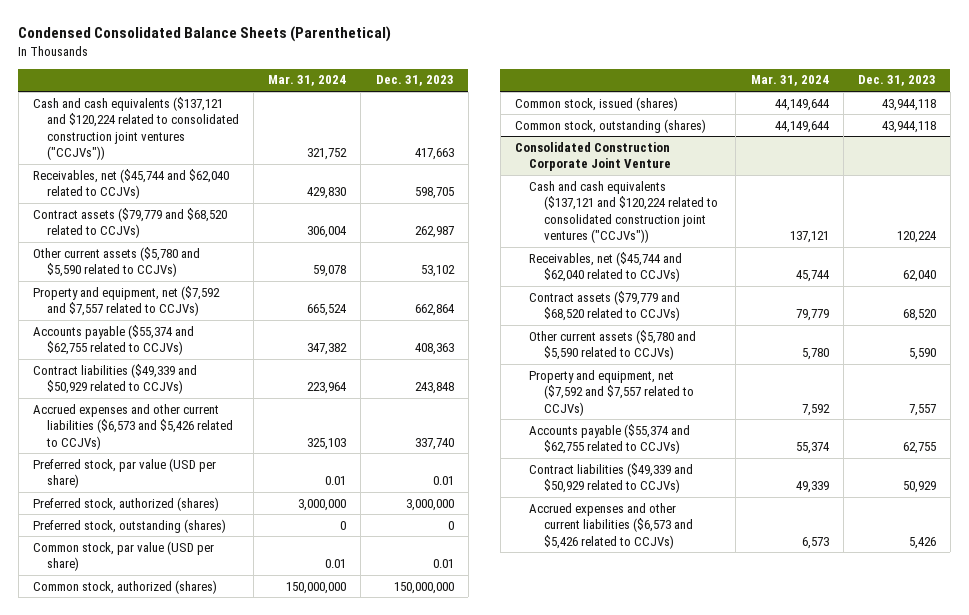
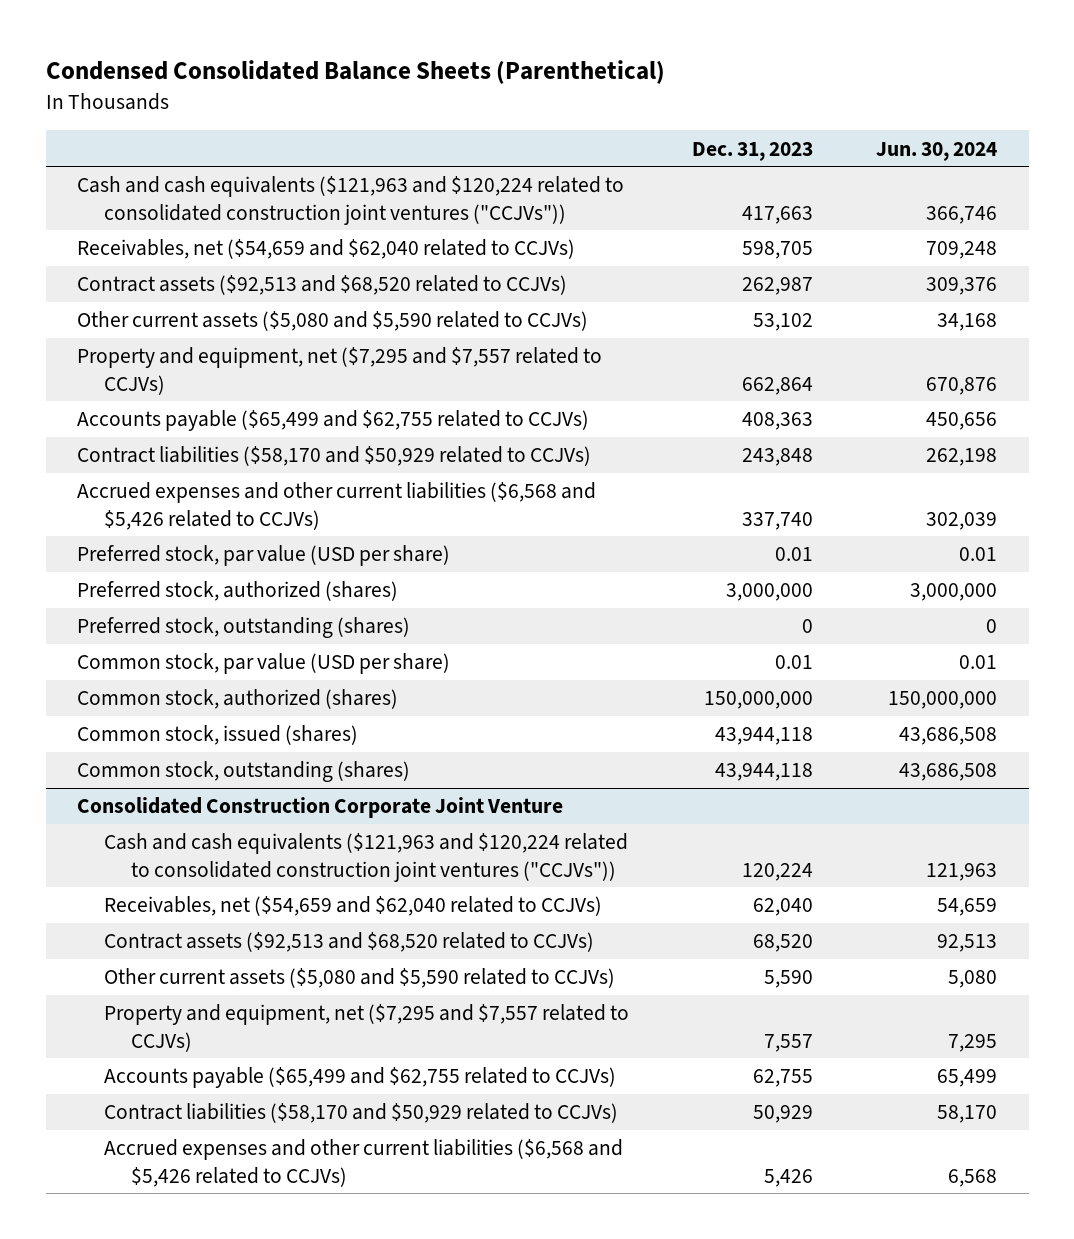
[268,75,347,87] Mar. 31, 2024 -> none
none -> [876,141,998,161] Jun. 30, 2024
[32,96,240,161] Cash and cash equivalents ($137,121 and $120,224 related to consolidated construction joint ventures ("CCJVs")) -> [77,176,625,225] Cash and cash equivalents ($121,963 and $120,224 related to consolidated construction joint ventures ("CCJVs"))
[32,168,229,200] Receivables, net ($45,744 and $62,040 related to CCJVs) -> [77,239,576,260] Receivables, net ($54,659 and $62,040 related to CCJVs)
[32,207,227,239] Contract assets ($79,779 and $68,520 related to CCJVs) -> [77,275,568,296] Contract assets ($92,513 and $68,520 related to CCJVs)
[32,246,200,278] Other current assets ($5,780 and $5,590 related to CCJVs) -> [77,311,589,332] Other current assets ($5,080 and $5,590 related to CCJVs)
[32,285,220,317] Property and equipment, net ($7,592 and $7,557 related to CCJVs) -> [77,347,603,395] Property and equipment, net ($7,295 and $7,557 related to CCJVs)
[32,324,194,356] Accounts payable ($55,374 and $62,755 related to CCJVs) -> [77,410,590,432] Accounts payable ($65,499 and $62,755 related to CCJVs)
[32,363,197,395] Contract liabilities ($49,339 and $50,929 related to CCJVs) -> [77,446,592,467] Contract liabilities ($58,170 and $50,929 related to CCJVs)
[32,403,234,450] Accrued expenses and other current liabilities ($6,573 and $5,426 related to CCJVs) -> [77,482,597,530] Accrued expenses and other current liabilities ($6,568 and $5,426 related to CCJVs)
[529,180,718,244] Cash and cash equivalents ($137,121 and $120,224 related to consolidated construction joint ventures ("CCJVs")) -> [104,833,629,882] Cash and cash equivalents ($121,963 and $120,224 related to consolidated construction joint ventures ("CCJVs"))
[529,251,683,283] Receivables, net ($45,744 and $62,040 related to CCJVs) -> [104,896,603,917] Receivables, net ($54,659 and $62,040 related to CCJVs)
[529,290,681,322] Contract assets ($79,779 and $68,520 related to CCJVs) -> [104,932,595,953] Contract assets ($92,513 and $68,520 related to CCJVs)
[529,329,697,361] Other current assets ($5,780 and $5,590 related to CCJVs) -> [104,968,616,989] Other current assets ($5,080 and $5,590 related to CCJVs)
[529,369,694,416] Property and equipment, net ($7,592 and $7,557 related to CCJVs) -> [104,1004,630,1052] Property and equipment, net ($7,295 and $7,557 related to CCJVs)
[529,423,691,455] Accounts payable ($55,374 and $62,755 related to CCJVs) -> [104,1067,617,1089] Accounts payable ($65,499 and $62,755 related to CCJVs)
[529,462,694,494] Contract liabilities ($49,339 and $50,929 related to CCJVs) -> [104,1103,619,1124] Contract liabilities ($58,170 and $50,929 related to CCJVs)
[529,502,693,549] Accrued expenses and other current liabilities ($6,573 and $5,426 related to CCJVs) -> [104,1139,624,1187] Accrued expenses and other current liabilities ($6,568 and $5,426 related to CCJVs)

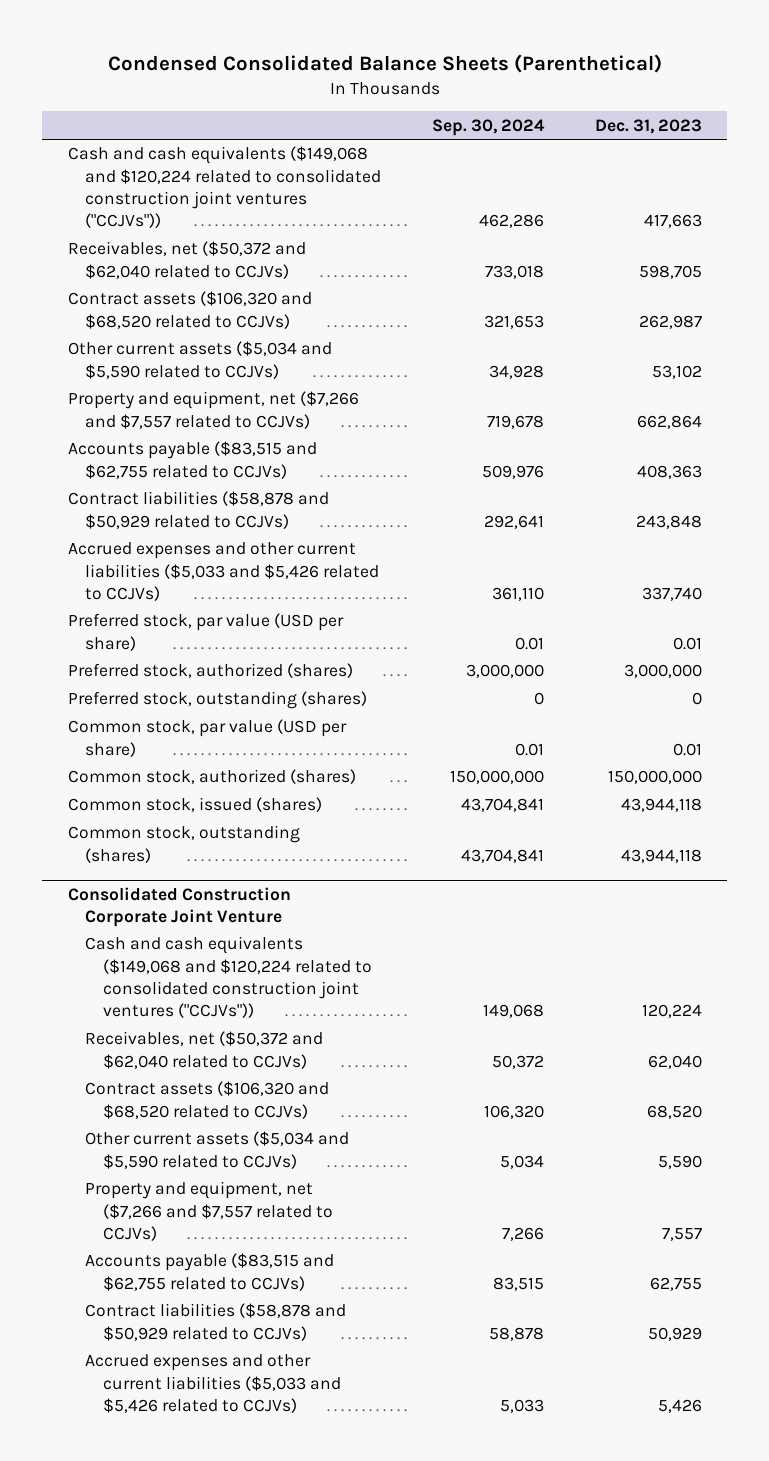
[876,141,998,161] Jun. 30, 2024 -> none
none -> [432,118,546,136] Sep. 30, 2024
[77,176,625,225] Cash and cash equivalents ($121,963 and $120,224 related to consolidated construction joint ventures ("CCJVs")) -> [67,146,382,229] Cash and cash equivalents ($149,068 and $120,224 related to consolidated construction joint ventures ("CCJVs"))
[77,239,576,260] Receivables, net ($54,659 and $62,040 related to CCJVs) -> [67,241,306,279] Receivables, net ($50,372 and $62,040 related to CCJVs)
[77,275,568,296] Contract assets ($92,513 and $68,520 related to CCJVs) -> [67,291,312,329] Contract assets ($106,320 and $68,520 related to CCJVs)
[77,311,589,332] Other current assets ($5,080 and $5,590 related to CCJVs) -> [67,341,332,379] Other current assets ($5,034 and $5,590 related to CCJVs)
[77,347,603,395] Property and equipment, net ($7,295 and $7,557 related to CCJVs) -> [67,391,359,429] Property and equipment, net ($7,266 and $7,557 related to CCJVs)
[77,410,590,432] Accounts payable ($65,499 and $62,755 related to CCJVs) -> [67,441,317,479] Accounts payable ($83,515 and $62,755 related to CCJVs)
[77,446,592,467] Contract liabilities ($58,170 and $50,929 related to CCJVs) -> [67,491,329,529] Contract liabilities ($58,878 and $50,929 related to CCJVs)
[77,482,597,530] Accrued expenses and other current liabilities ($6,568 and $5,426 related to CCJVs) -> [67,542,380,602] Accrued expenses and other current liabilities ($5,033 and $5,426 related to CCJVs)
[104,833,629,882] Cash and cash equivalents ($121,963 and $120,224 related to consolidated construction joint ventures ("CCJVs")) -> [85,936,373,1019] Cash and cash equivalents ($149,068 and $120,224 related to consolidated construction joint ventures ("CCJVs"))
[104,896,603,917] Receivables, net ($54,659 and $62,040 related to CCJVs) -> [85,1031,324,1069] Receivables, net ($50,372 and $62,040 related to CCJVs)
[104,932,595,953] Contract assets ($92,513 and $68,520 related to CCJVs) -> [85,1081,330,1119] Contract assets ($106,320 and $68,520 related to CCJVs)
[104,968,616,989] Other current assets ($5,080 and $5,590 related to CCJVs) -> [85,1131,350,1169] Other current assets ($5,034 and $5,590 related to CCJVs)
[104,1004,630,1052] Property and equipment, net ($7,295 and $7,557 related to CCJVs) -> [85,1181,334,1242] Property and equipment, net ($7,266 and $7,557 related to CCJVs)
[104,1067,617,1089] Accounts payable ($65,499 and $62,755 related to CCJVs) -> [85,1253,335,1291] Accounts payable ($83,515 and $62,755 related to CCJVs)
[104,1103,619,1124] Contract liabilities ($58,170 and $50,929 related to CCJVs) -> [85,1303,347,1341] Contract liabilities ($58,878 and $50,929 related to CCJVs)
[104,1139,624,1187] Accrued expenses and other current liabilities ($6,568 and $5,426 related to CCJVs) -> [85,1354,342,1414] Accrued expenses and other current liabilities ($5,033 and $5,426 related to CCJVs)

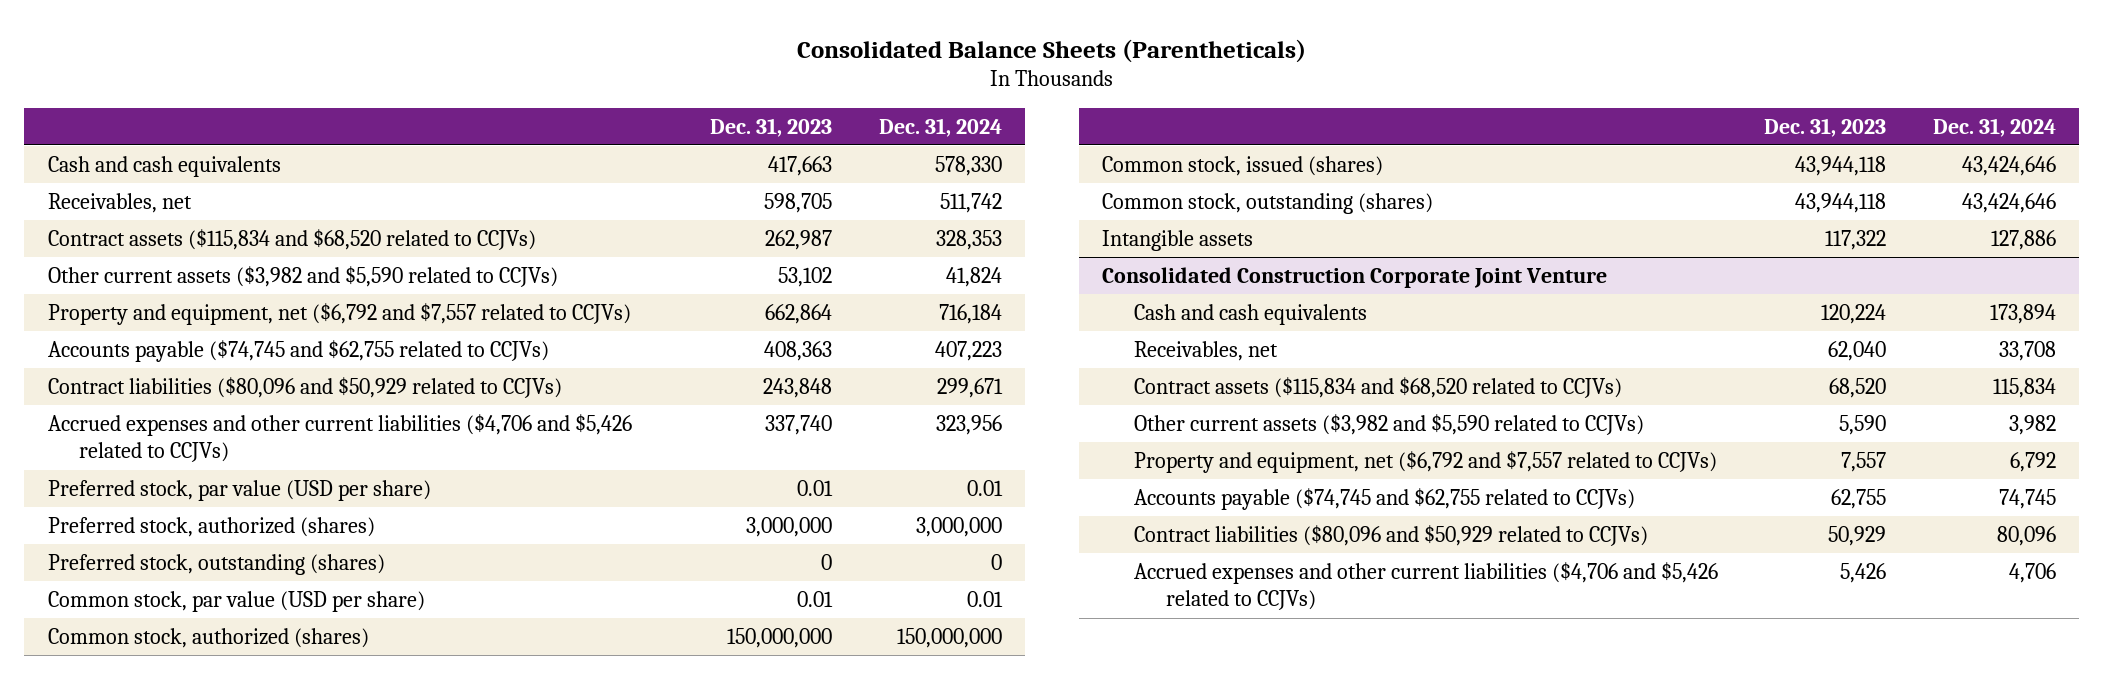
[107,53,662,73] Condensed Consolidated Balance Sheets (Parenthetical) -> [796,38,1306,63] Consolidated Balance Sheets (Parentheticals)
[432,118,546,136] Sep. 30, 2024 -> none
none -> [878,117,1002,137] Dec. 31, 2024
[67,146,382,229] Cash and cash equivalents ($149,068 and $120,224 related to consolidated construction joint ventures ("CCJVs")) -> [47,155,281,177] Cash and cash equivalents
[67,241,306,279] Receivables, net ($50,372 and $62,040 related to CCJVs) -> [47,192,192,213] Receivables, net
[67,291,312,329] Contract assets ($106,320 and $68,520 related to CCJVs) -> [47,228,536,250] Contract assets ($115,834 and $68,520 related to CCJVs)
[67,341,332,379] Other current assets ($5,034 and $5,590 related to CCJVs) -> [47,265,558,287] Other current assets ($3,982 and $5,590 related to CCJVs)
[67,391,359,429] Property and equipment, net ($7,266 and $7,557 related to CCJVs) -> [47,302,631,325] Property and equipment, net ($6,792 and $7,557 related to CCJVs)
[67,441,317,479] Accounts payable ($83,515 and $62,755 related to CCJVs) -> [47,339,549,362] Accounts payable ($74,745 and $62,755 related to CCJVs)
[67,491,329,529] Contract liabilities ($58,878 and $50,929 related to CCJVs) -> [47,376,562,398] Contract liabilities ($80,096 and $50,929 related to CCJVs)
[67,542,380,602] Accrued expenses and other current liabilities ($5,033 and $5,426 related to CCJVs) -> [47,413,632,463] Accrued expenses and other current liabilities ($4,706 and $5,426 related to CCJVs)
none -> [1101,229,1253,251] Intangible assets
[85,936,373,1019] Cash and cash equivalents ($149,068 and $120,224 related to consolidated construction joint ventures ("CCJVs")) -> [1133,303,1367,325] Cash and cash equivalents
[85,1031,324,1069] Receivables, net ($50,372 and $62,040 related to CCJVs) -> [1133,340,1278,361] Receivables, net
[85,1081,330,1119] Contract assets ($106,320 and $68,520 related to CCJVs) -> [1133,376,1622,398] Contract assets ($115,834 and $68,520 related to CCJVs)
[85,1131,350,1169] Other current assets ($5,034 and $5,590 related to CCJVs) -> [1133,413,1644,435] Other current assets ($3,982 and $5,590 related to CCJVs)
[85,1181,334,1242] Property and equipment, net ($7,266 and $7,557 related to CCJVs) -> [1133,450,1717,473] Property and equipment, net ($6,792 and $7,557 related to CCJVs)
[85,1253,335,1291] Accounts payable ($83,515 and $62,755 related to CCJVs) -> [1133,487,1635,510] Accounts payable ($74,745 and $62,755 related to CCJVs)
[85,1303,347,1341] Contract liabilities ($58,878 and $50,929 related to CCJVs) -> [1133,524,1648,546] Contract liabilities ($80,096 and $50,929 related to CCJVs)
[85,1354,342,1414] Accrued expenses and other current liabilities ($5,033 and $5,426 related to CCJVs) -> [1133,561,1718,611] Accrued expenses and other current liabilities ($4,706 and $5,426 related to CCJVs)

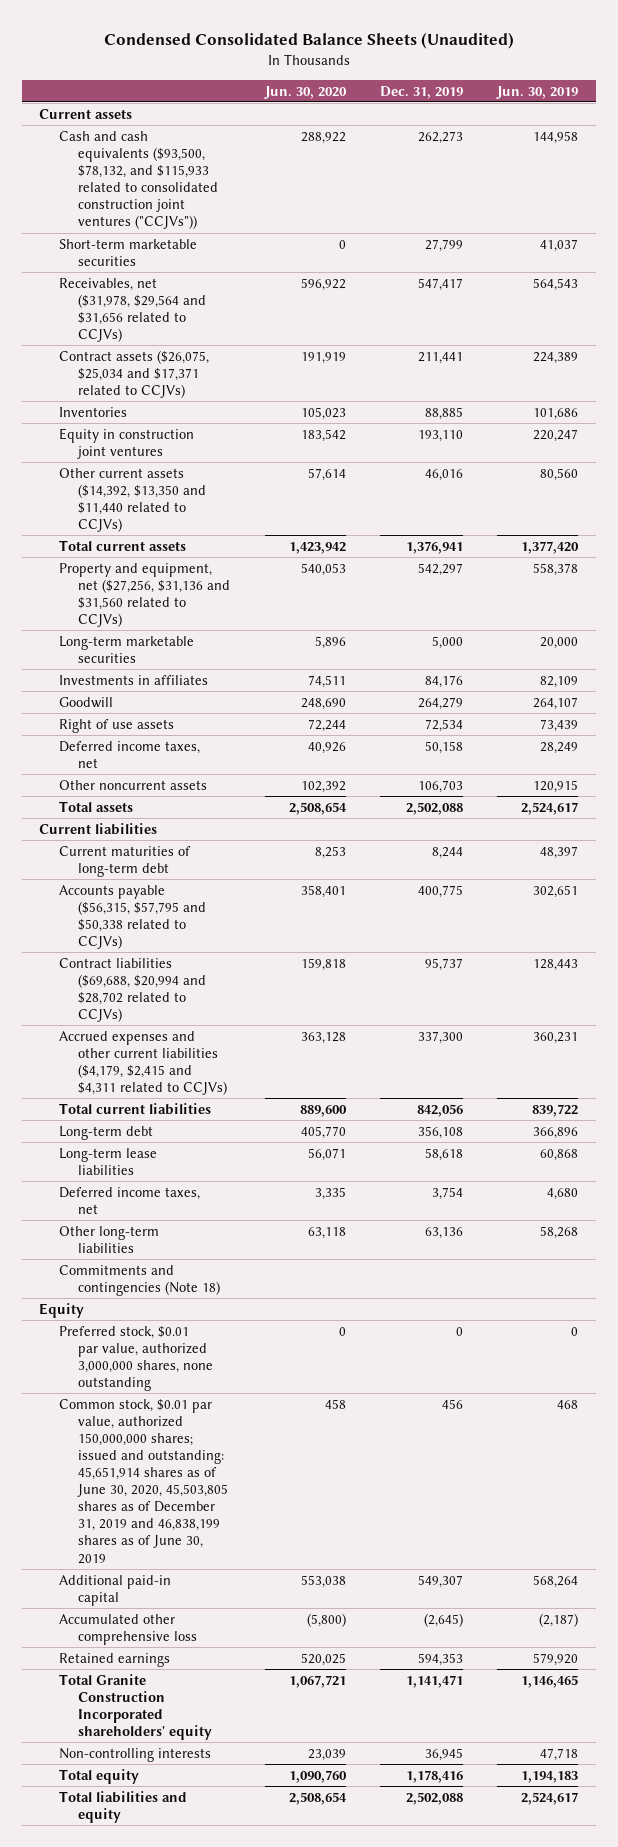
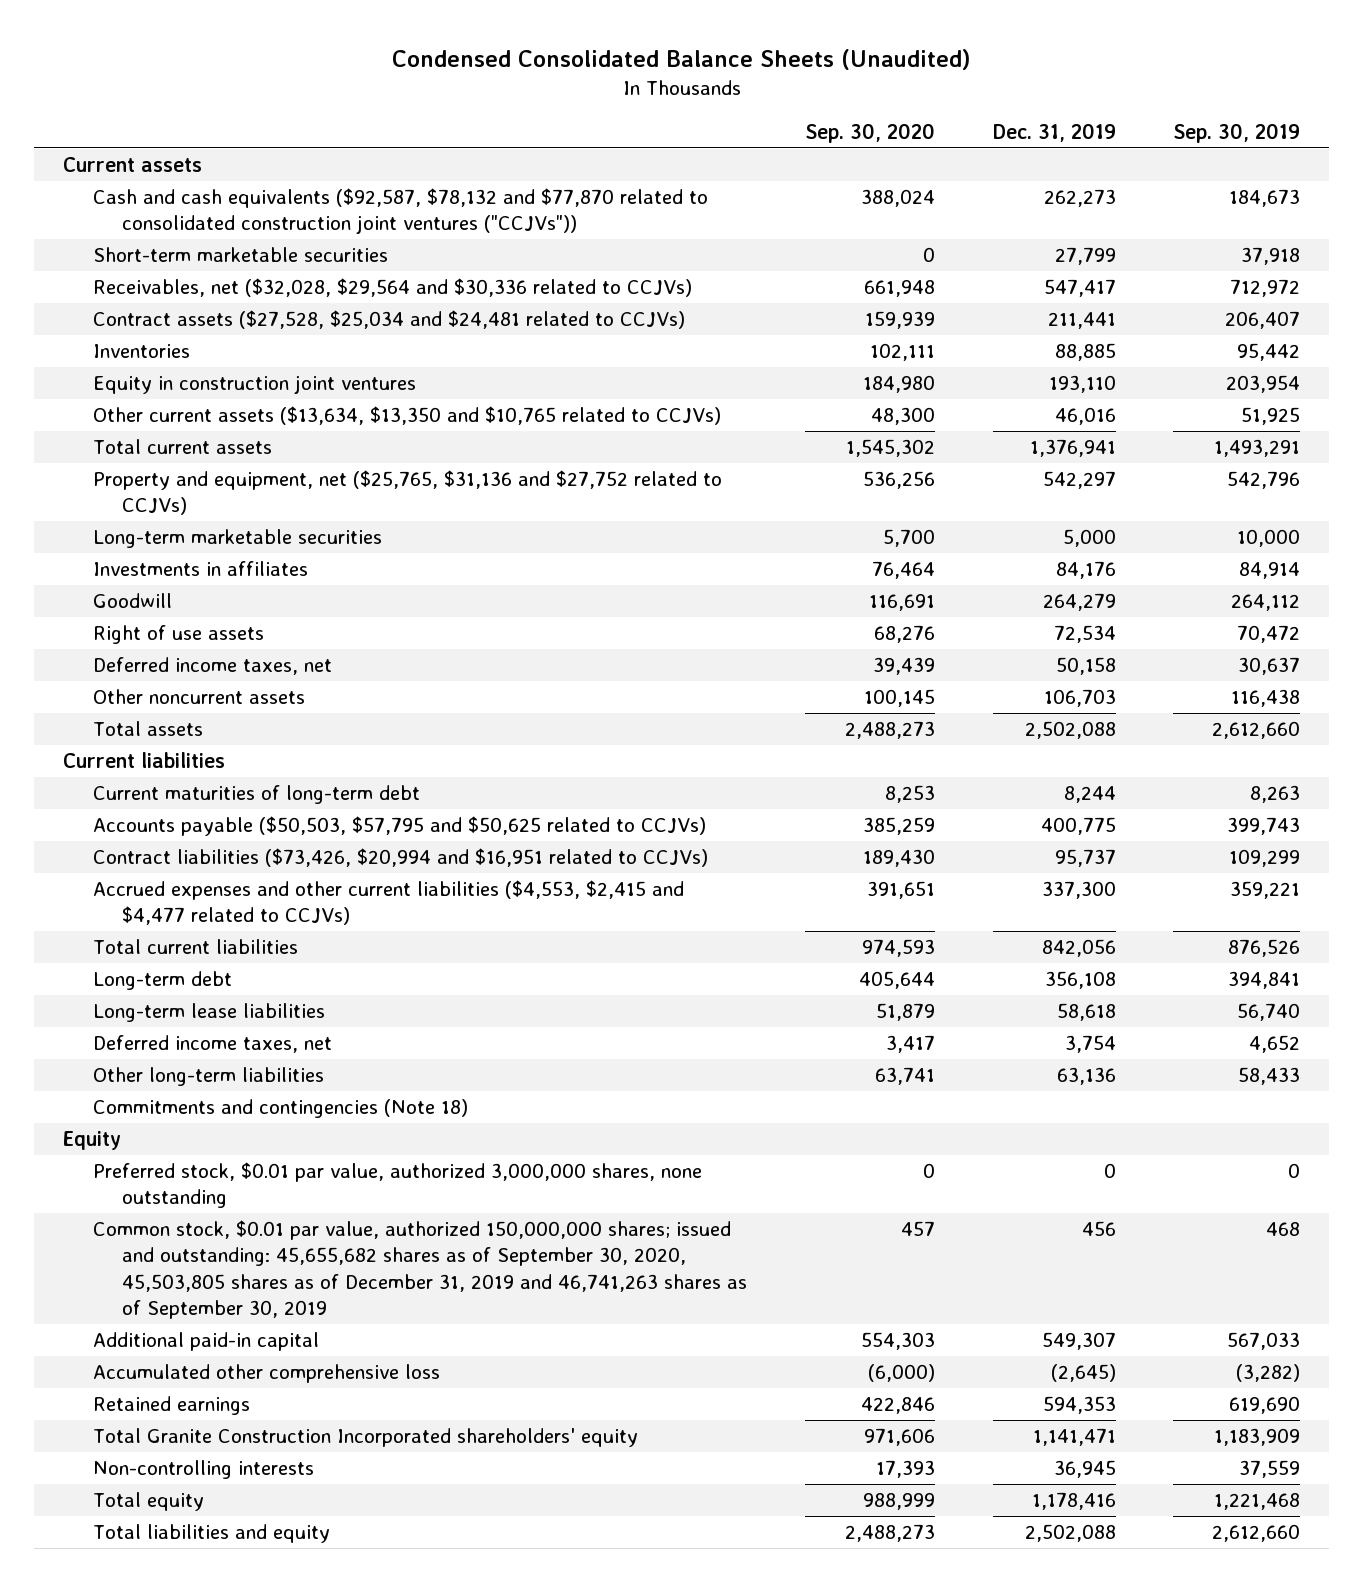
[263,85,347,99] Jun. 30, 2020 -> none
[496,85,579,99] Jun. 30, 2019 -> none
none -> [804,122,935,143] Sep. 30, 2020
none -> [1173,122,1301,143] Sep. 30, 2019
[58,130,219,230] Cash and cash equivalents ($93,500, $78,132, and $115,933 related to consolidated construction joint ventures ("CCJVs")) -> [92,188,708,235] Cash and cash equivalents ($92,587, $78,132 and $77,870 related to consolidated construction joint ventures ("CCJVs"))
[58,277,207,343] Receivables, net ($31,978, $29,564 and $31,656 related to CCJVs) -> [92,278,692,298] Receivables, net ($32,028, $29,564 and $30,336 related to CCJVs)
[58,349,209,399] Contract assets ($26,075, $25,034 and $17,371 related to CCJVs) -> [92,310,685,330] Contract assets ($27,528, $25,034 and $24,481 related to CCJVs)
[58,467,207,533] Other current assets ($14,392, $13,350 and $11,440 related to CCJVs) -> [92,406,721,426] Other current assets ($13,634, $13,350 and $10,765 related to CCJVs)
[58,562,231,628] Property and equipment, net ($27,256, $31,136 and $31,560 related to CCJVs) -> [92,470,722,516] Property and equipment, net ($25,765, $31,136 and $27,752 related to CCJVs)
[58,884,207,950] Accounts payable ($56,315, $57,795 and $50,338 related to CCJVs) -> [92,816,706,837] Accounts payable ($50,503, $57,795 and $50,625 related to CCJVs)
[58,957,207,1023] Contract liabilities ($69,688, $20,994 and $28,702 related to CCJVs) -> [92,848,708,868] Contract liabilities ($73,426, $20,994 and $16,951 related to CCJVs)
[58,1030,228,1096] Accrued expenses and other current liabilities ($4,179, $2,415 and $4,311 related to CCJVs) -> [92,880,684,926] Accrued expenses and other current liabilities ($4,553, $2,415 and $4,477 related to CCJVs)
[58,1398,229,1564] Common stock, $0.01 par value, authorized 150,000,000 shares; issued and outstanding: 45,651,914 shares as of June 30, 2020, 45,503,805 shares as of December 31, 2019 and 46,838,199 shares as of June 30, 2019 -> [92,1220,748,1320] Common stock, $0.01 par value, authorized 150,000,000 shares; issued and outstanding: 45,655,682 shares as of September 30, 2020, 45,503,805 shares as of December 31, 2019 and 46,741,263 shares as of September 30, 2019

